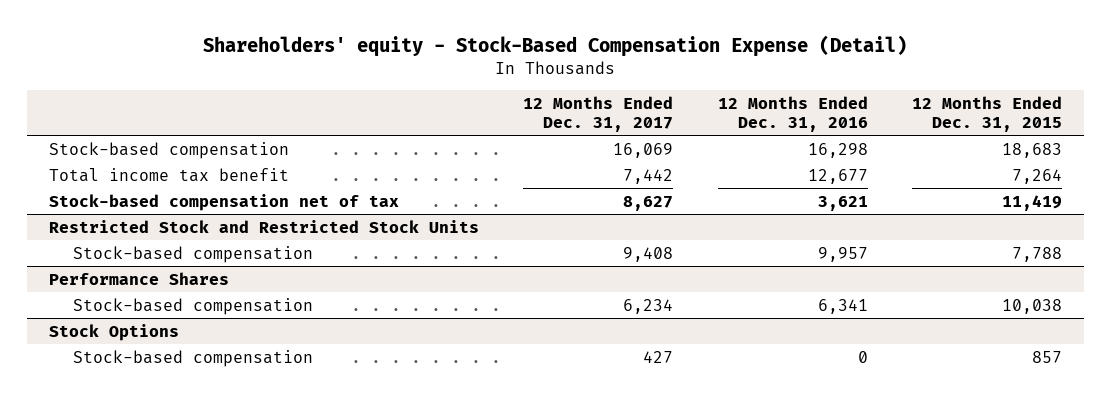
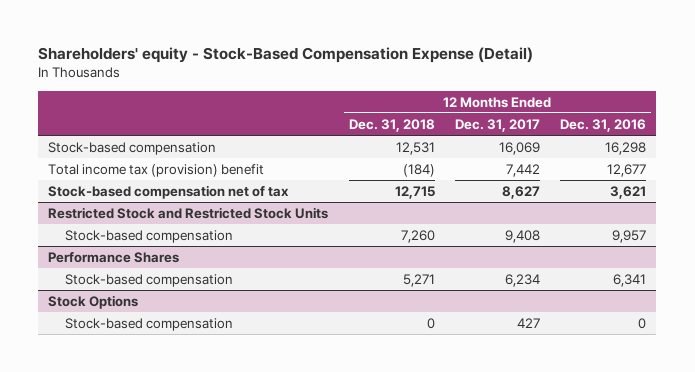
[911,95,1062,133] 12 Months Ended Dec. 31, 2015 -> none
none -> [348,118,435,132] Dec. 31, 2018
[48,167,289,182] Total income tax benefit -> [48,163,265,177] Total income tax (provision) benefit

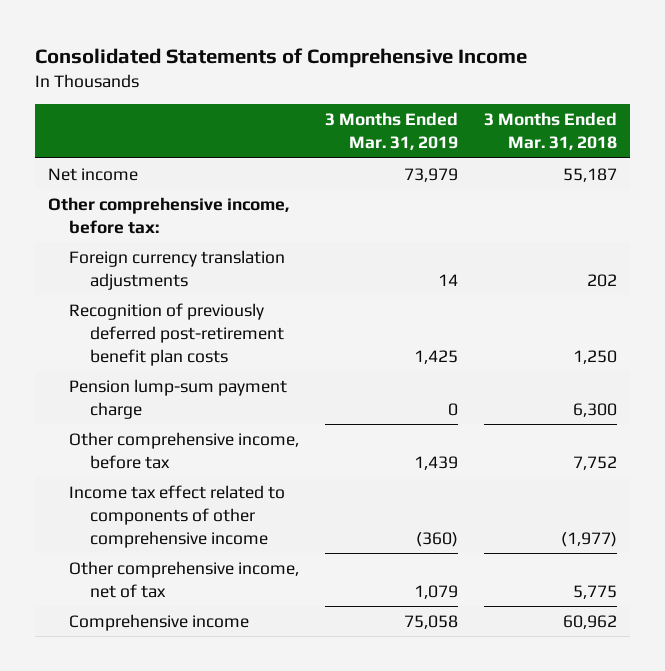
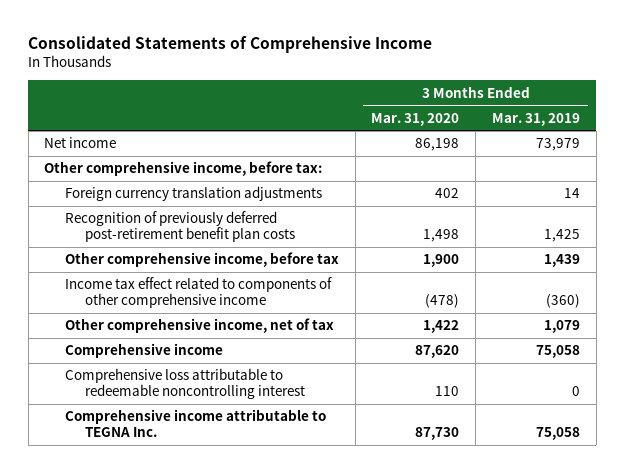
[484,112,618,151] 3 Months Ended Mar. 31, 2018 -> none
none -> [371,112,460,126] Mar. 31, 2020
[69,378,288,419] Pension lump-sum payment charge -> none
none -> [64,368,306,400] Comprehensive loss attributable to redeemable noncontrolling interest
none -> [64,409,326,438] Comprehensive income attributable to TEGNA Inc.

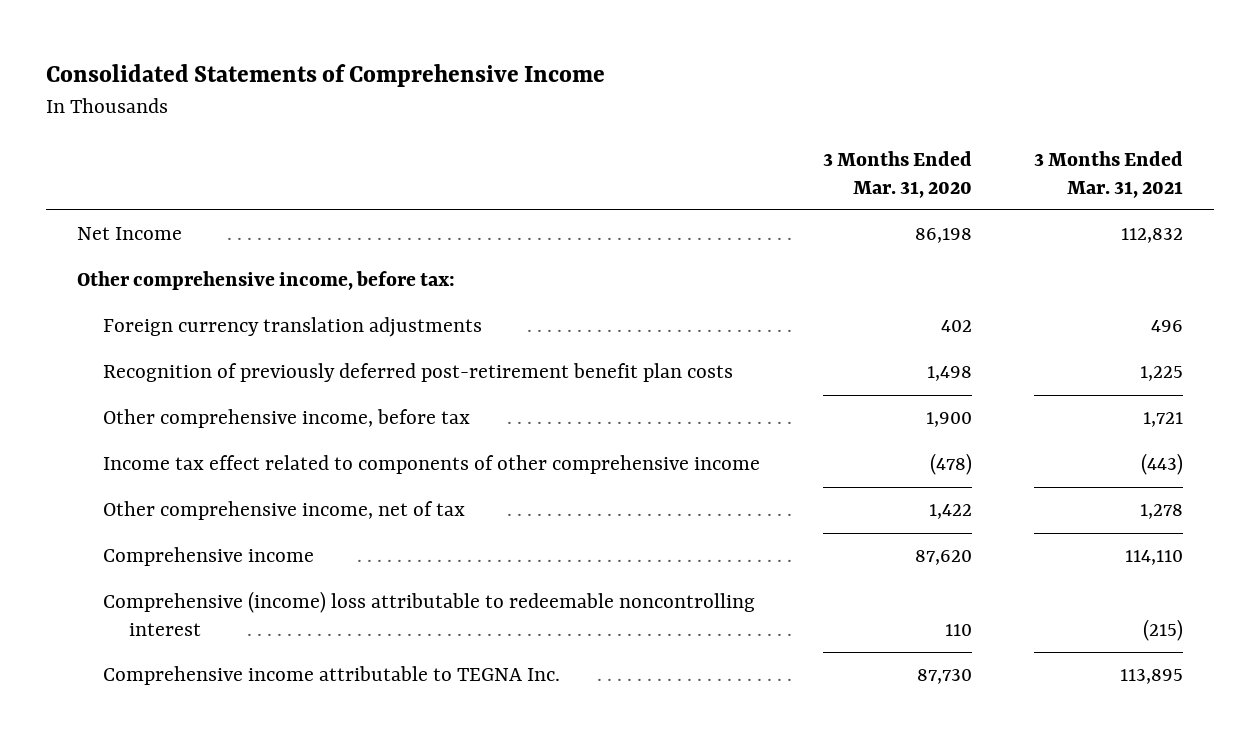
[491,112,580,126] Mar. 31, 2019 -> none
none -> [1034,150,1184,198] 3 Months Ended Mar. 31, 2021
[44,137,117,149] Net income -> [77,227,183,241] Net Income
[64,368,306,400] Comprehensive loss attributable to redeemable noncontrolling interest -> [103,591,756,637] Comprehensive (income) loss attributable to redeemable noncontrolling interest

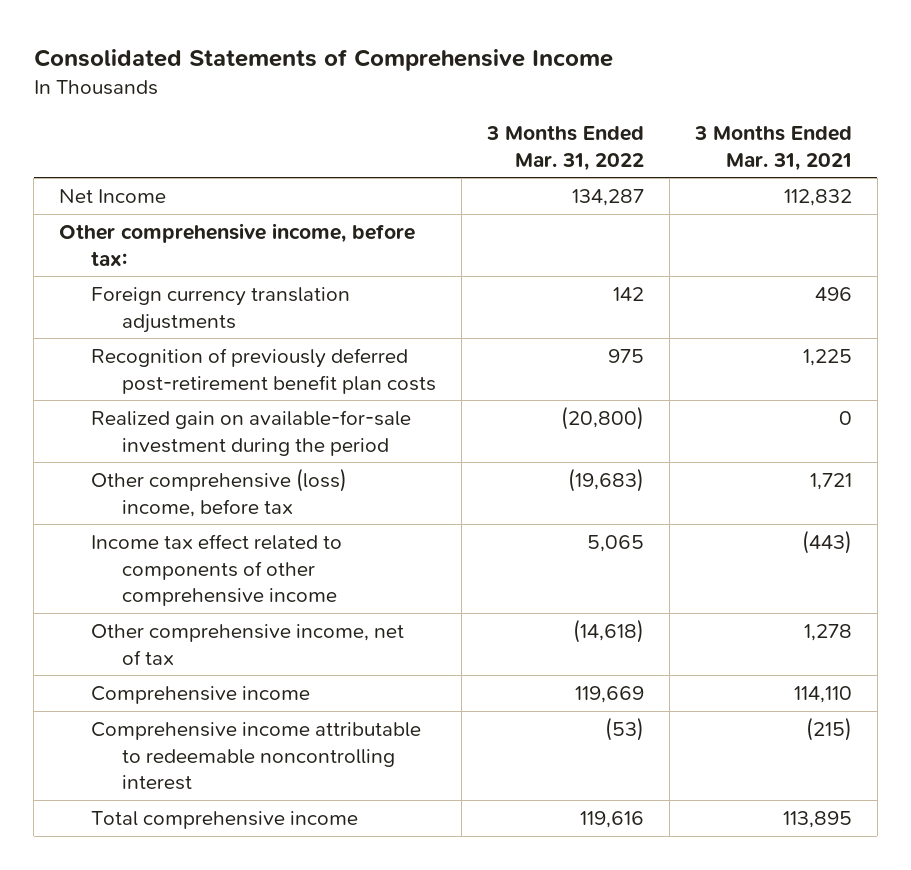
[822,150,972,198] 3 Months Ended Mar. 31, 2020 -> none
none -> [486,124,645,171] 3 Months Ended Mar. 31, 2022
none -> [90,409,411,456] Realized gain on available-for-sale investment during the period
[103,409,471,429] Other comprehensive income, before tax -> [90,467,347,517] Other comprehensive (loss) income, before tax
[103,591,756,637] Comprehensive (income) loss attributable to redeemable noncontrolling interest -> [90,721,421,791] Comprehensive income attributable to redeemable noncontrolling interest
[103,666,561,686] Comprehensive income attributable to TEGNA Inc. -> [90,810,358,829] Total comprehensive income

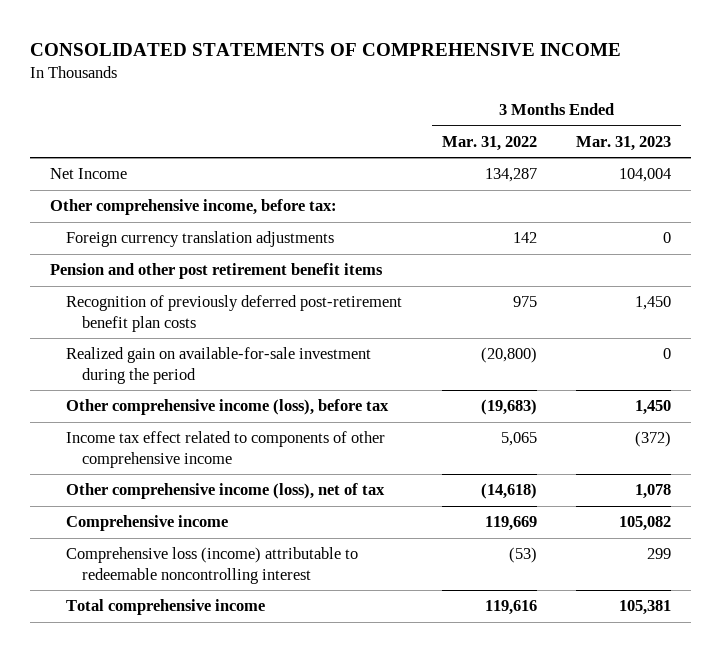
[33,49,613,72] Consolidated Statements of Comprehensive Income -> [30,42,622,56] CONSOLIDATED STATEMENTS OF COMPREHENSIVE INCOME
[693,124,852,171] 3 Months Ended Mar. 31, 2021 -> none
none -> [576,136,672,152] Mar. 31, 2023
none -> [50,263,384,280] Pension and other post retirement benefit items
[90,467,347,517] Other comprehensive (loss) income, before tax -> [66,399,390,416] Other comprehensive income (loss), before tax
[90,623,404,665] Other comprehensive income, net of tax -> [66,483,386,500] Other comprehensive income (loss), net of tax
[90,721,421,791] Comprehensive income attributable to redeemable noncontrolling interest -> [66,547,359,584] Comprehensive loss (income) attributable to redeemable noncontrolling interest

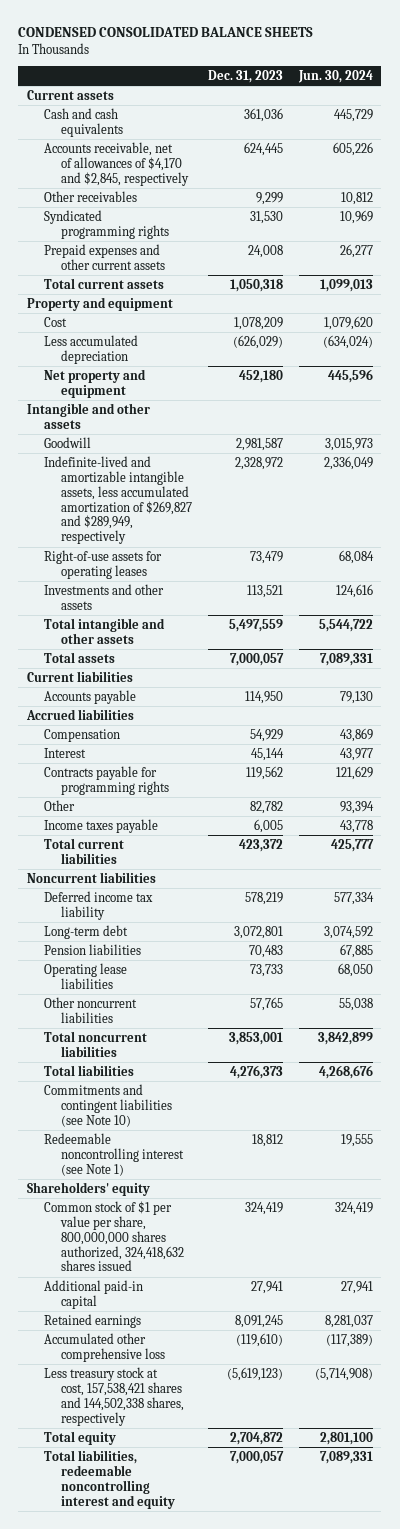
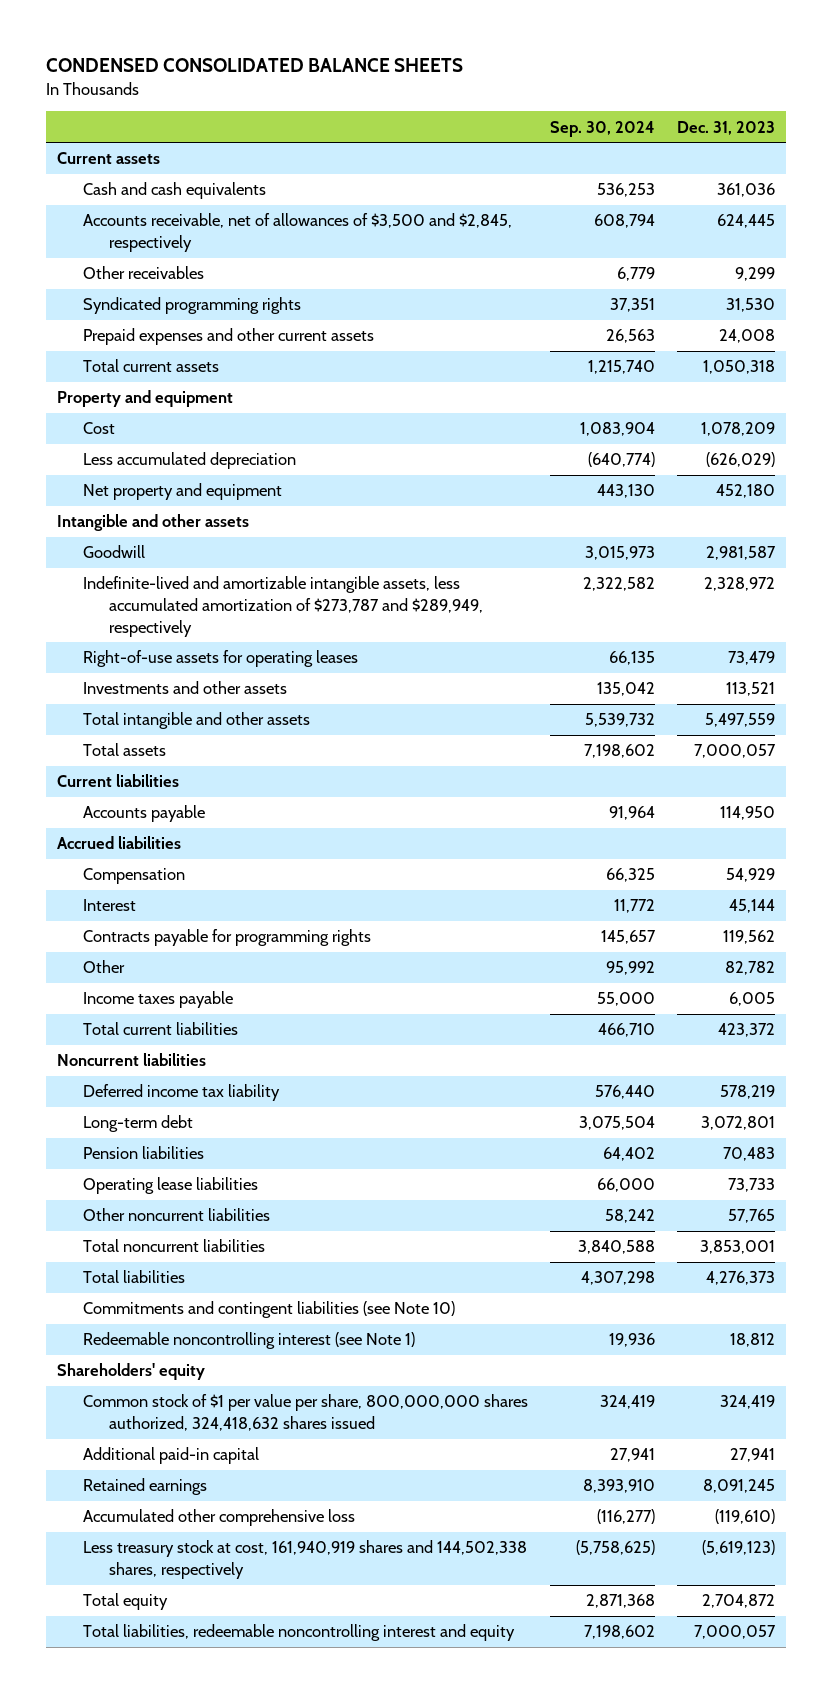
[298,69,374,83] Jun. 30, 2024 -> none
none -> [550,120,656,137] Sep. 30, 2024
[43,141,189,186] Accounts receivable, net of allowances of $4,170 and $2,845, respectively -> [83,213,513,252] Accounts receivable, net of allowances of $3,500 and $2,845, respectively
[43,455,192,545] Indefinite-lived and amortizable intangible assets, less accumulated amortization of $269,827 and $289,949, respectively -> [83,576,483,637] Indefinite-lived and amortizable intangible assets, less accumulated amortization of $273,787 and $289,949, respectively
[43,1366,184,1426] Less treasury stock at cost, 157,538,421 shares and 144,502,338 shares, respectively -> [83,1540,528,1579] Less treasury stock at cost, 161,940,919 shares and 144,502,338 shares, respectively

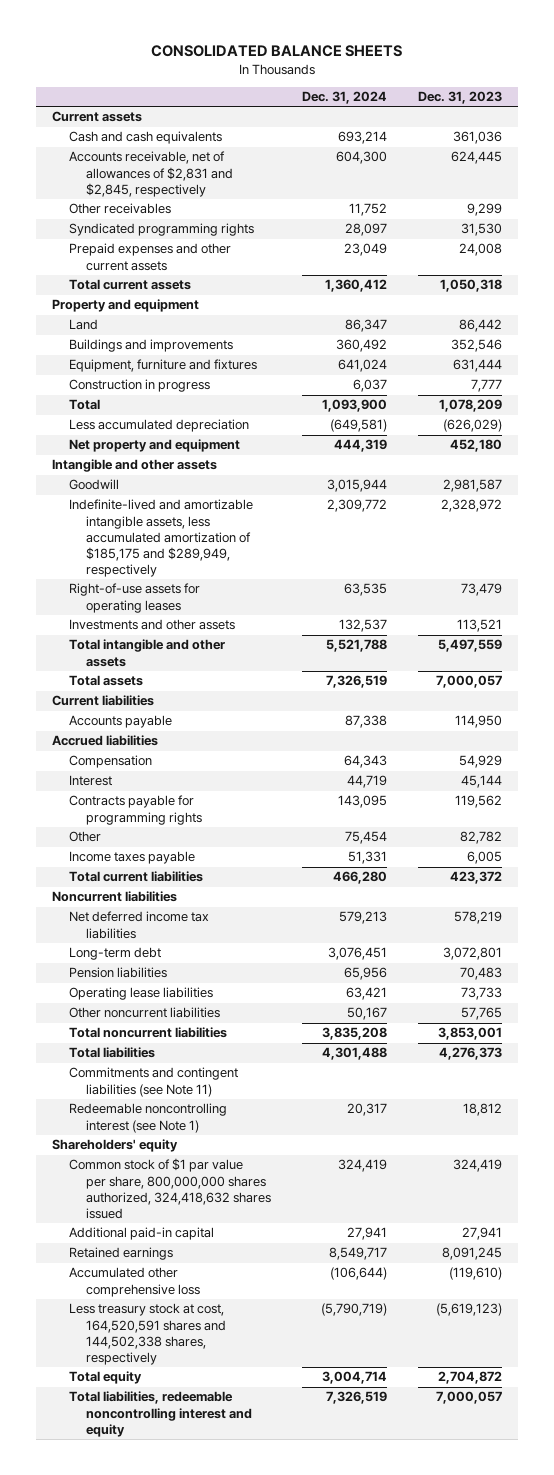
[46,58,464,73] CONDENSED CONSOLIDATED BALANCE SHEETS -> [151,45,403,58] CONSOLIDATED BALANCE SHEETS
[550,120,656,137] Sep. 30, 2024 -> none
none -> [302,90,388,104] Dec. 31, 2024
[83,213,513,252] Accounts receivable, net of allowances of $3,500 and $2,845, respectively -> [68,151,233,197] Accounts receivable, net of allowances of $2,831 and $2,845, respectively
none -> [68,319,98,331] Land
none -> [68,339,233,353] Buildings and improvements
none -> [68,359,257,373] Equipment, furniture and fixtures
none -> [68,379,210,393] Construction in progress
[83,422,116,435] Cost -> [68,399,100,411] Total
[83,576,483,637] Indefinite-lived and amortizable intangible assets, less accumulated amortization of $273,787 and $289,949, respectively -> [68,499,253,578] Indefinite-lived and amortizable intangible assets, less accumulated amortization of $185,175 and $289,949, respectively
[83,1084,281,1102] Deferred income tax liability -> [68,911,209,939] Net deferred income tax liabilities
[83,1301,456,1319] Commitments and contingent liabilities (see Note 10) -> [68,1067,238,1097] Commitments and contingent liabilities (see Note 11)
[83,1394,529,1431] Common stock of $1 per value per share, 800,000,000 shares authorized, 324,418,632 shares issued -> [68,1158,271,1219] Common stock of $1 par value per share, 800,000,000 shares authorized, 324,418,632 shares issued
[83,1540,528,1579] Less treasury stock at cost, 161,940,919 shares and 144,502,338 shares, respectively -> [68,1303,226,1365] Less treasury stock at cost, 164,520,591 shares and 144,502,338 shares, respectively

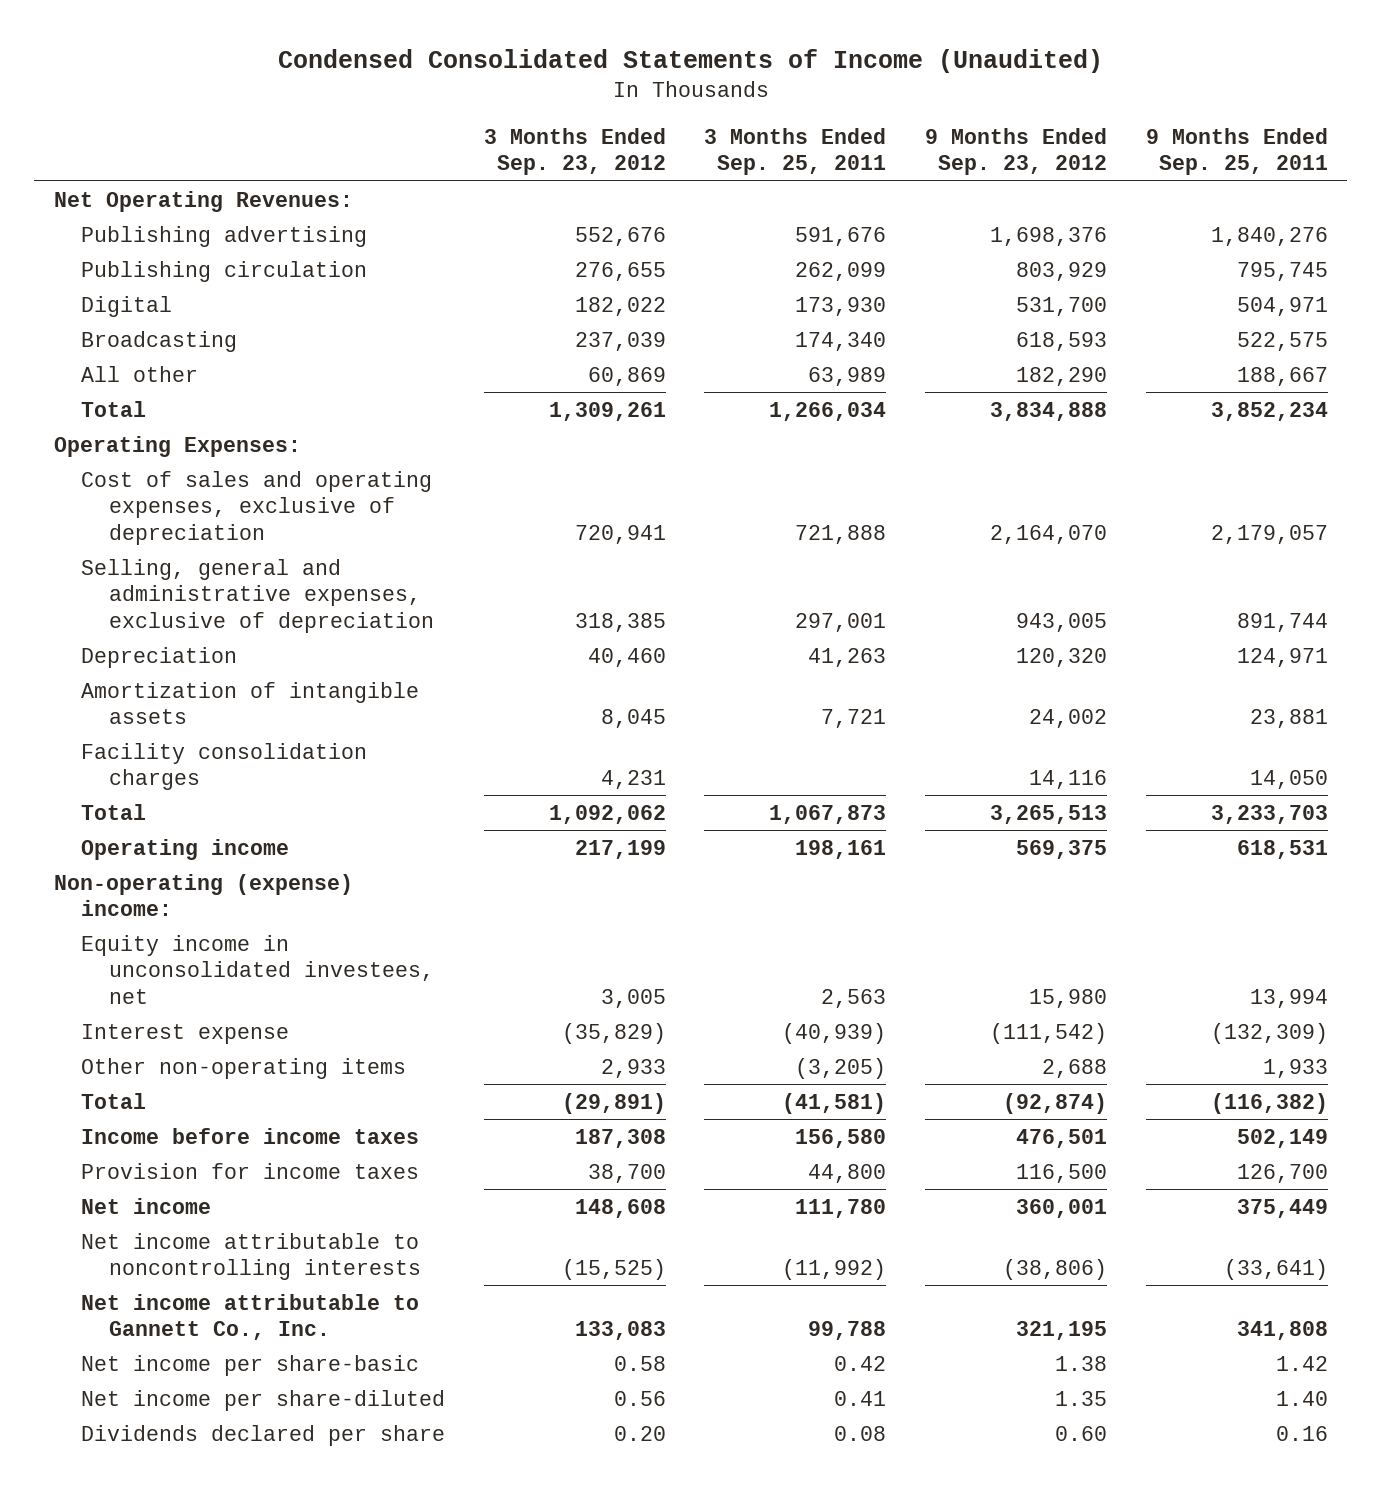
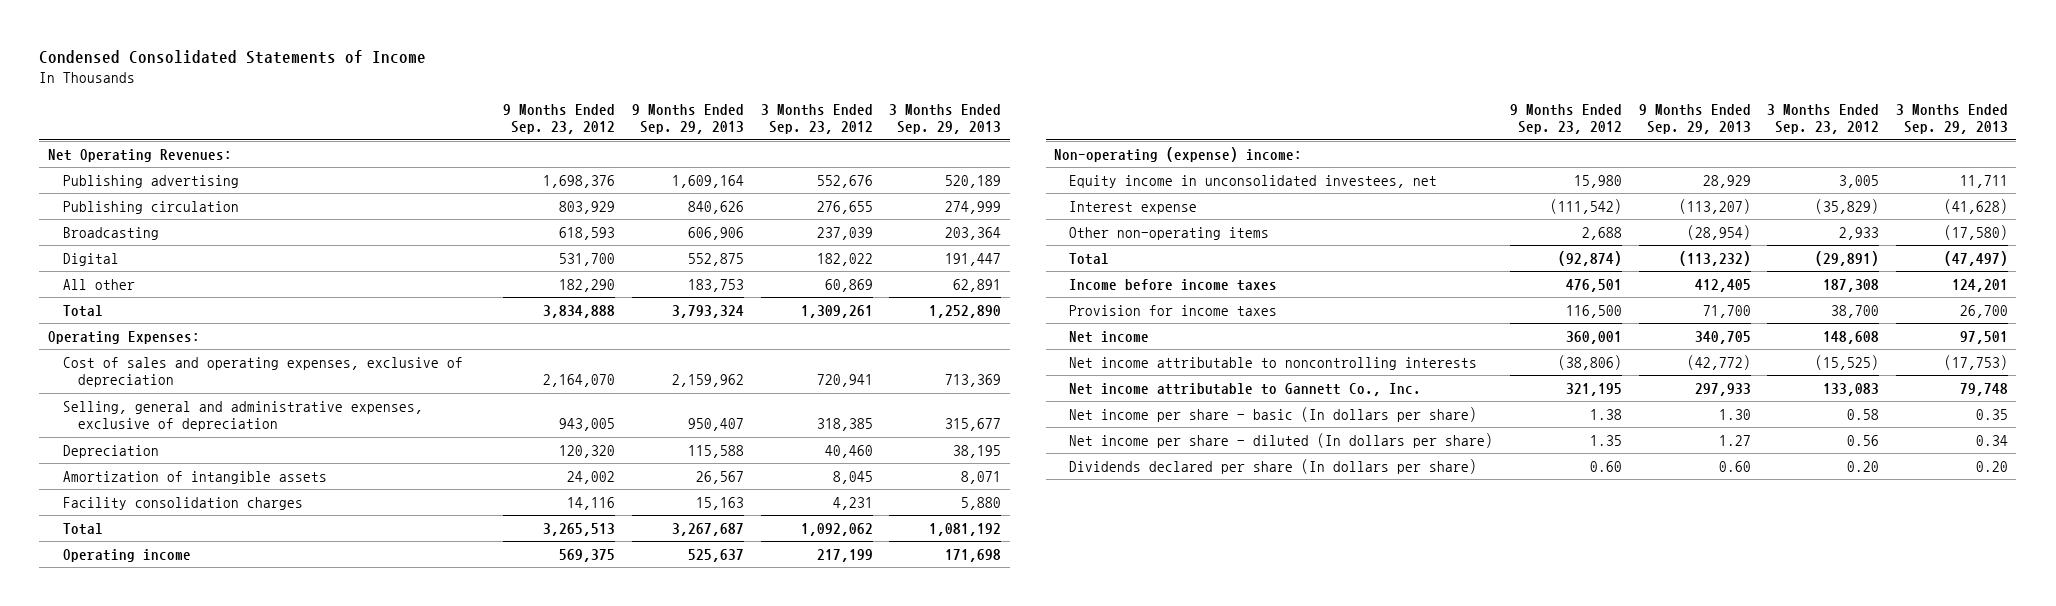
[277,49,1103,74] Condensed Consolidated Statements of Income (Unaudited) -> [39,49,427,64] Condensed Consolidated Statements of Income
[704,127,887,176] 3 Months Ended Sep. 25, 2011 -> none
[1145,127,1328,176] 9 Months Ended Sep. 25, 2011 -> none
none -> [631,103,744,135] 9 Months Ended Sep. 29, 2013
none -> [889,103,1002,135] 3 Months Ended Sep. 29, 2013
[81,295,173,317] Digital -> [62,252,119,266] Digital
[81,1354,420,1376] Net income per share-basic -> [1069,406,1478,422] Net income per share - basic (In dollars per share)
[81,1389,446,1411] Net income per share-diluted -> [1069,432,1494,448] Net income per share - diluted (In dollars per share)
[81,1424,446,1446] Dividends declared per share -> [1069,458,1478,474] Dividends declared per share (In dollars per share)

